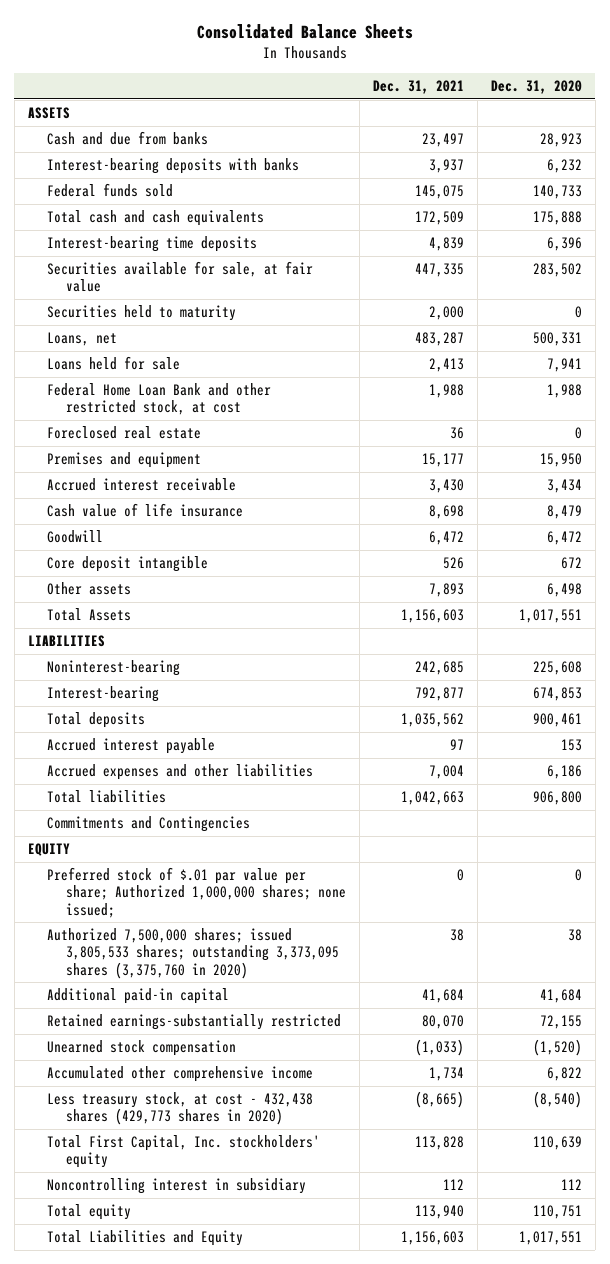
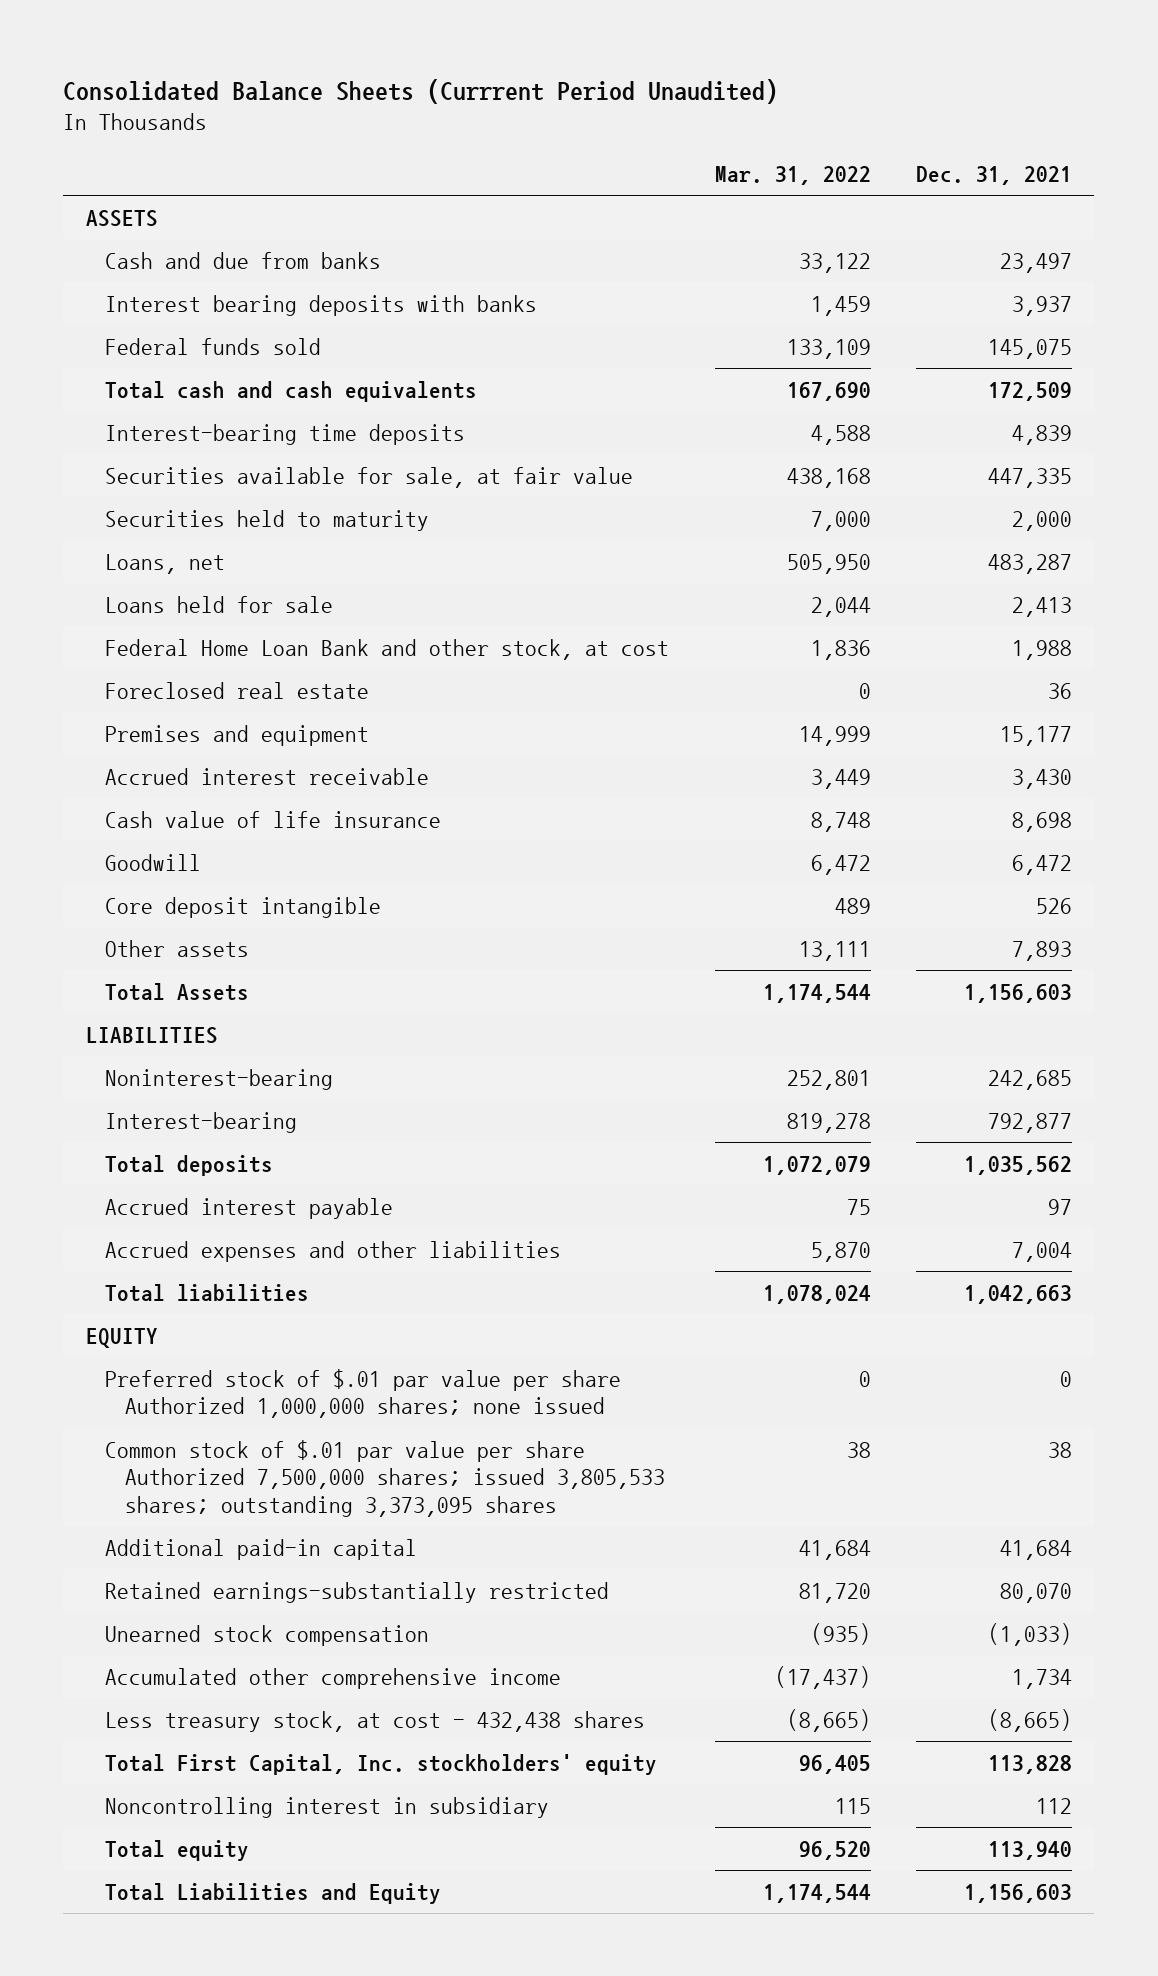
[196,23,413,39] Consolidated Balance Sheets -> [63,78,779,104] Consolidated Balance Sheets (Currrent Period Unaudited)
[490,80,582,95] Dec. 31, 2020 -> none
none -> [714,165,871,185] Mar. 31, 2022
[47,158,300,175] Interest-bearing deposits with banks -> [105,294,538,316] Interest bearing deposits with banks
[47,383,272,416] Federal Home Loan Bank and other restricted stock, at cost -> [105,638,670,660] Federal Home Loan Bank and other stock, at cost
[47,816,251,833] Commitments and Contingencies -> none
[47,867,347,918] Preferred stock of $.01 par value per share; Authorized 1,000,000 shares; none issued; -> [105,1368,622,1419] Preferred stock of $.01 par value per share Authorized 1,000,000 shares; none issued
[47,928,340,979] Authorized 7,500,000 shares; issued 3,805,533 shares; outstanding 3,373,095 shares (3,375,760 in 2020) -> [105,1439,666,1517] Common stock of $.01 par value per share Authorized 7,500,000 shares; issued 3,805,533 shares; outstanding 3,373,095 shares
[47,1092,314,1126] Less treasury stock, at cost - 432,438 shares (429,773 shares in 2020) -> [105,1710,646,1732] Less treasury stock, at cost - 432,438 shares

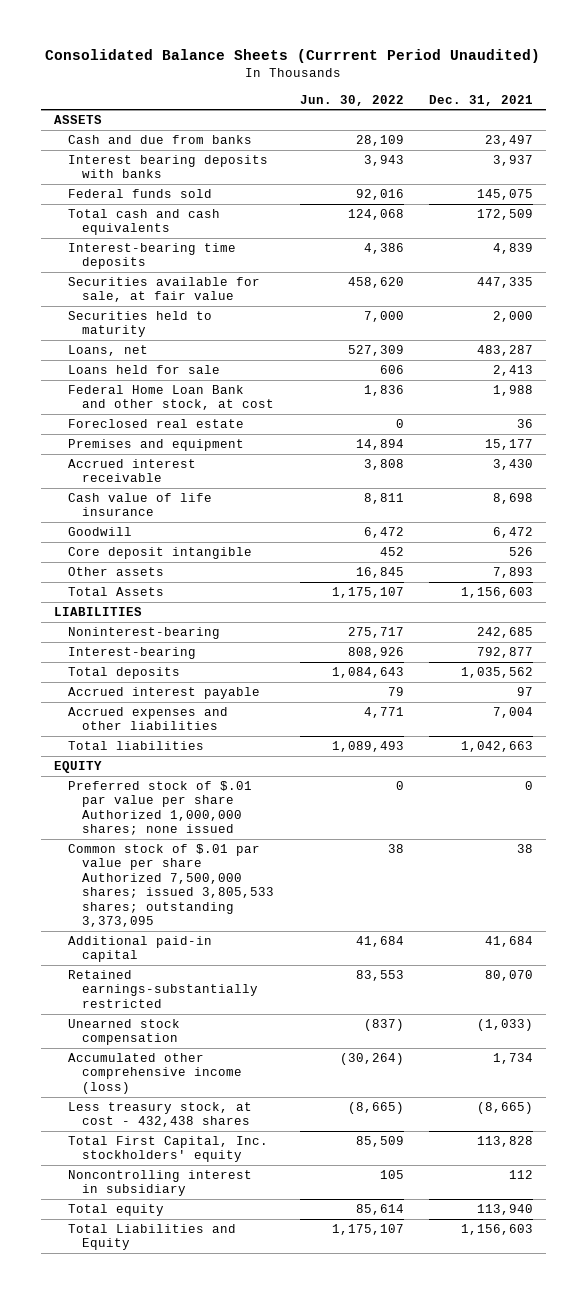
[714,165,871,185] Mar. 31, 2022 -> none
none -> [299,94,404,106] Jun. 30, 2022
[105,1439,666,1517] Common stock of $.01 par value per share Authorized 7,500,000 shares; issued 3,805,533 shares; outstanding 3,373,095 shares -> [68,843,275,928] Common stock of $.01 par value per share Authorized 7,500,000 shares; issued 3,805,533 shares; outstanding 3,373,095
[105,1667,562,1689] Accumulated other comprehensive income -> [68,1052,243,1094] Accumulated other comprehensive income (loss)

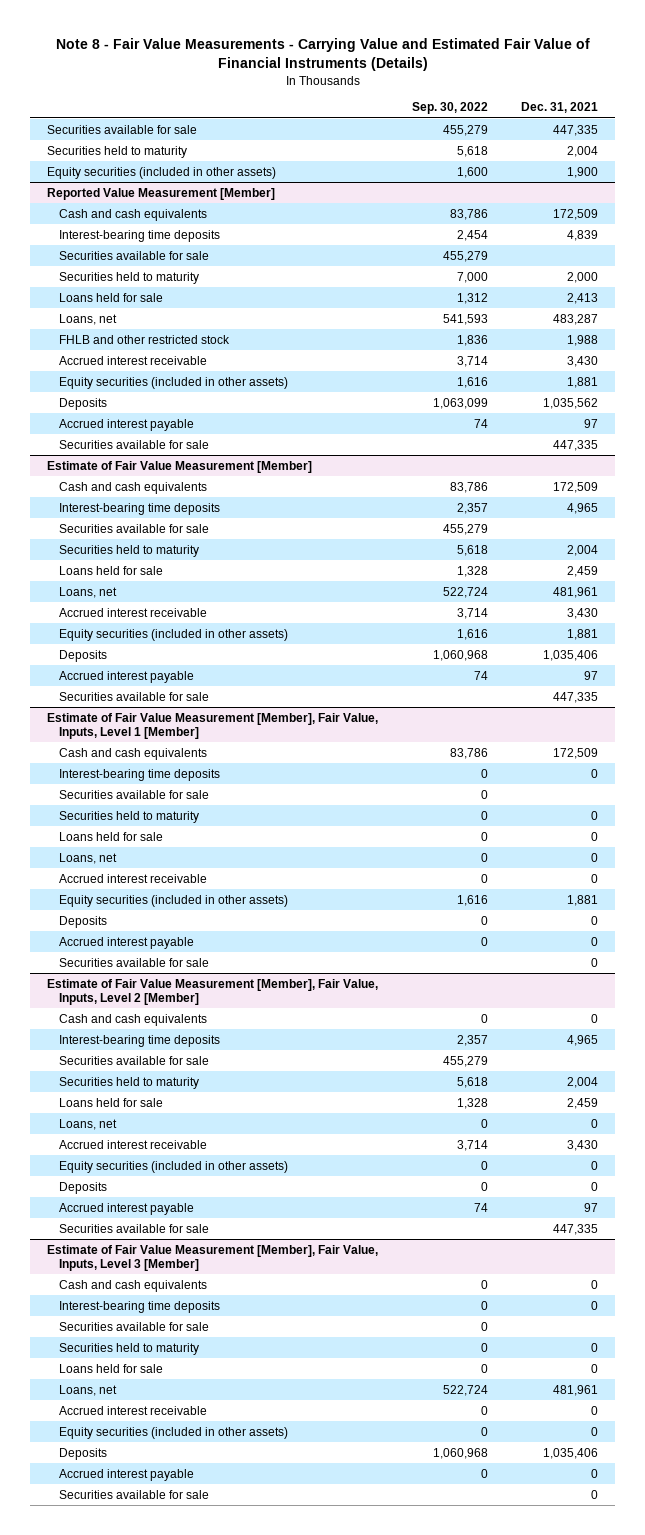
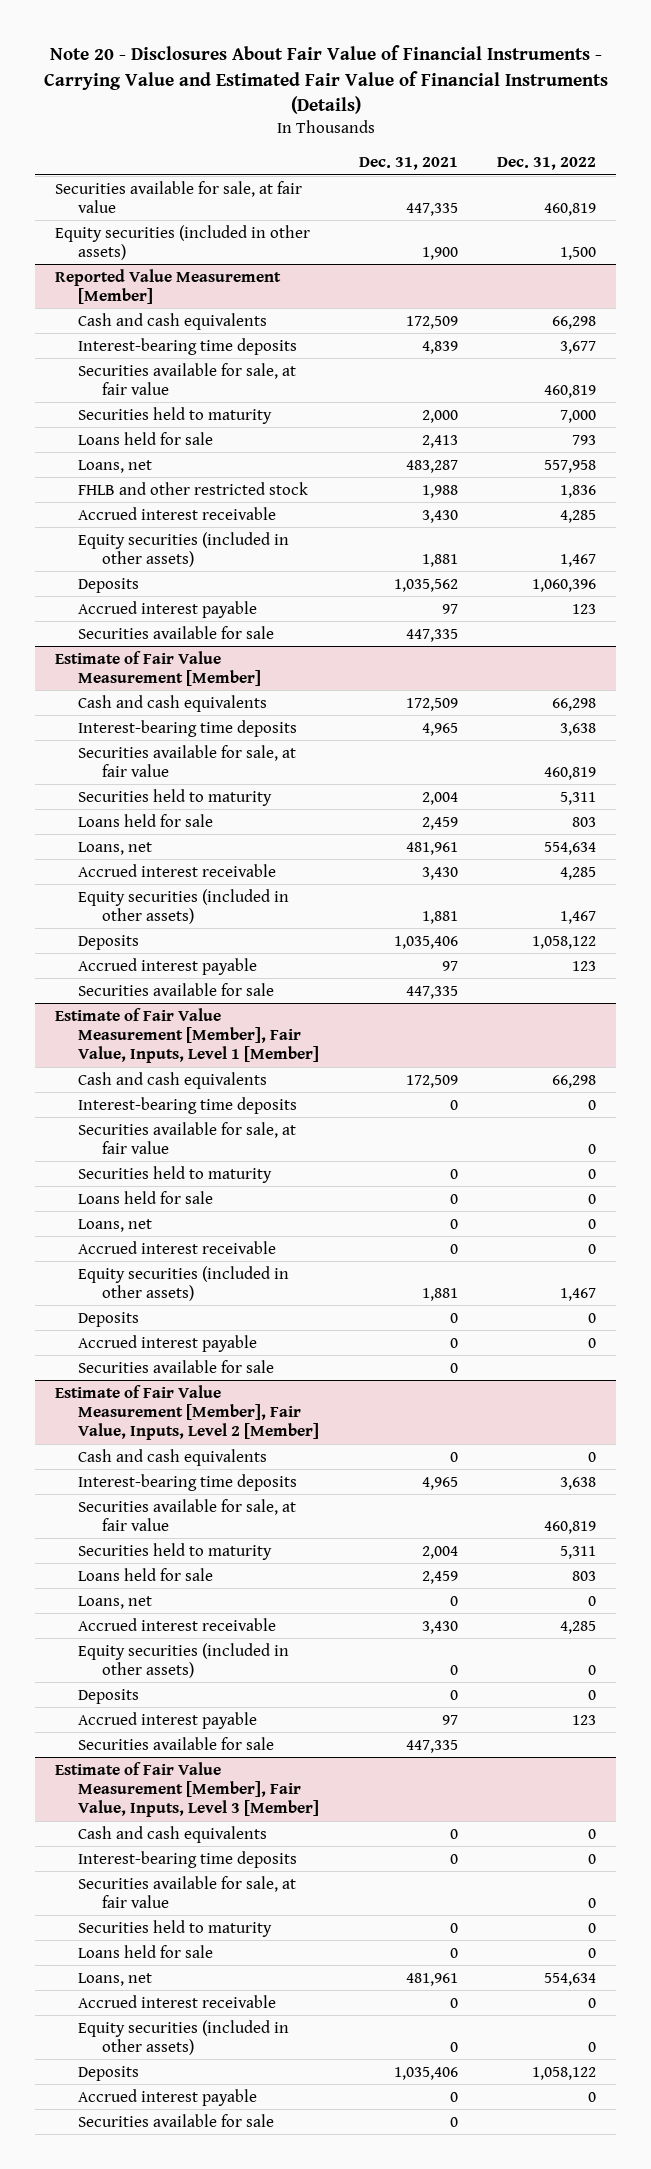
[55,38,590,72] Note 8 - Fair Value Measurements - Carrying Value and Estimated Fair Value of Financial Instruments (Details) -> [43,45,608,115] Note 20 - Disclosures About Fair Value of Financial Instruments - Carrying Value and Estimated Fair Value of Financial Instruments (Details)
[411,102,488,115] Sep. 30, 2022 -> none
none -> [497,157,597,171] Dec. 31, 2022
[47,145,188,158] Securities held to maturity -> none
[47,124,198,134] Securities available for sale -> [54,180,302,213] Securities available for sale, at fair value
[58,250,209,260] Securities available for sale -> [78,362,297,395] Securities available for sale, at fair value
[58,523,209,533] Securities available for sale -> [78,744,297,777] Securities available for sale, at fair value
[58,789,209,799] Securities available for sale -> [78,1121,297,1154] Securities available for sale, at fair value
[58,1055,209,1065] Securities available for sale -> [78,1498,297,1531] Securities available for sale, at fair value
[58,1321,209,1331] Securities available for sale -> [78,1875,297,1908] Securities available for sale, at fair value

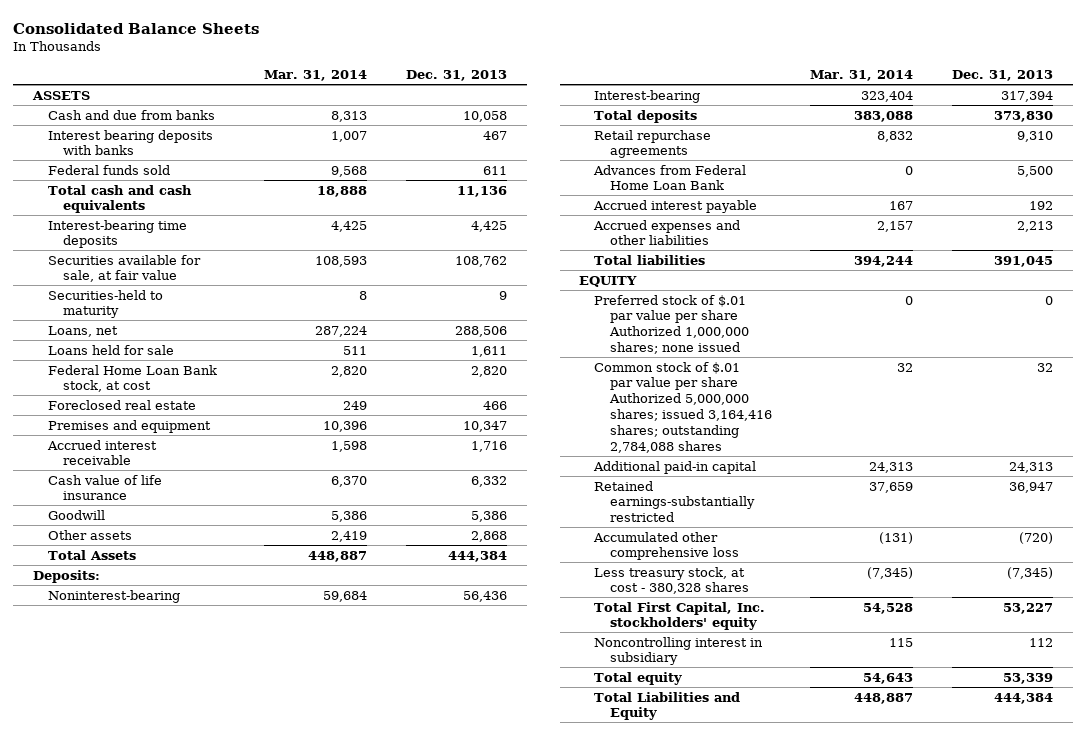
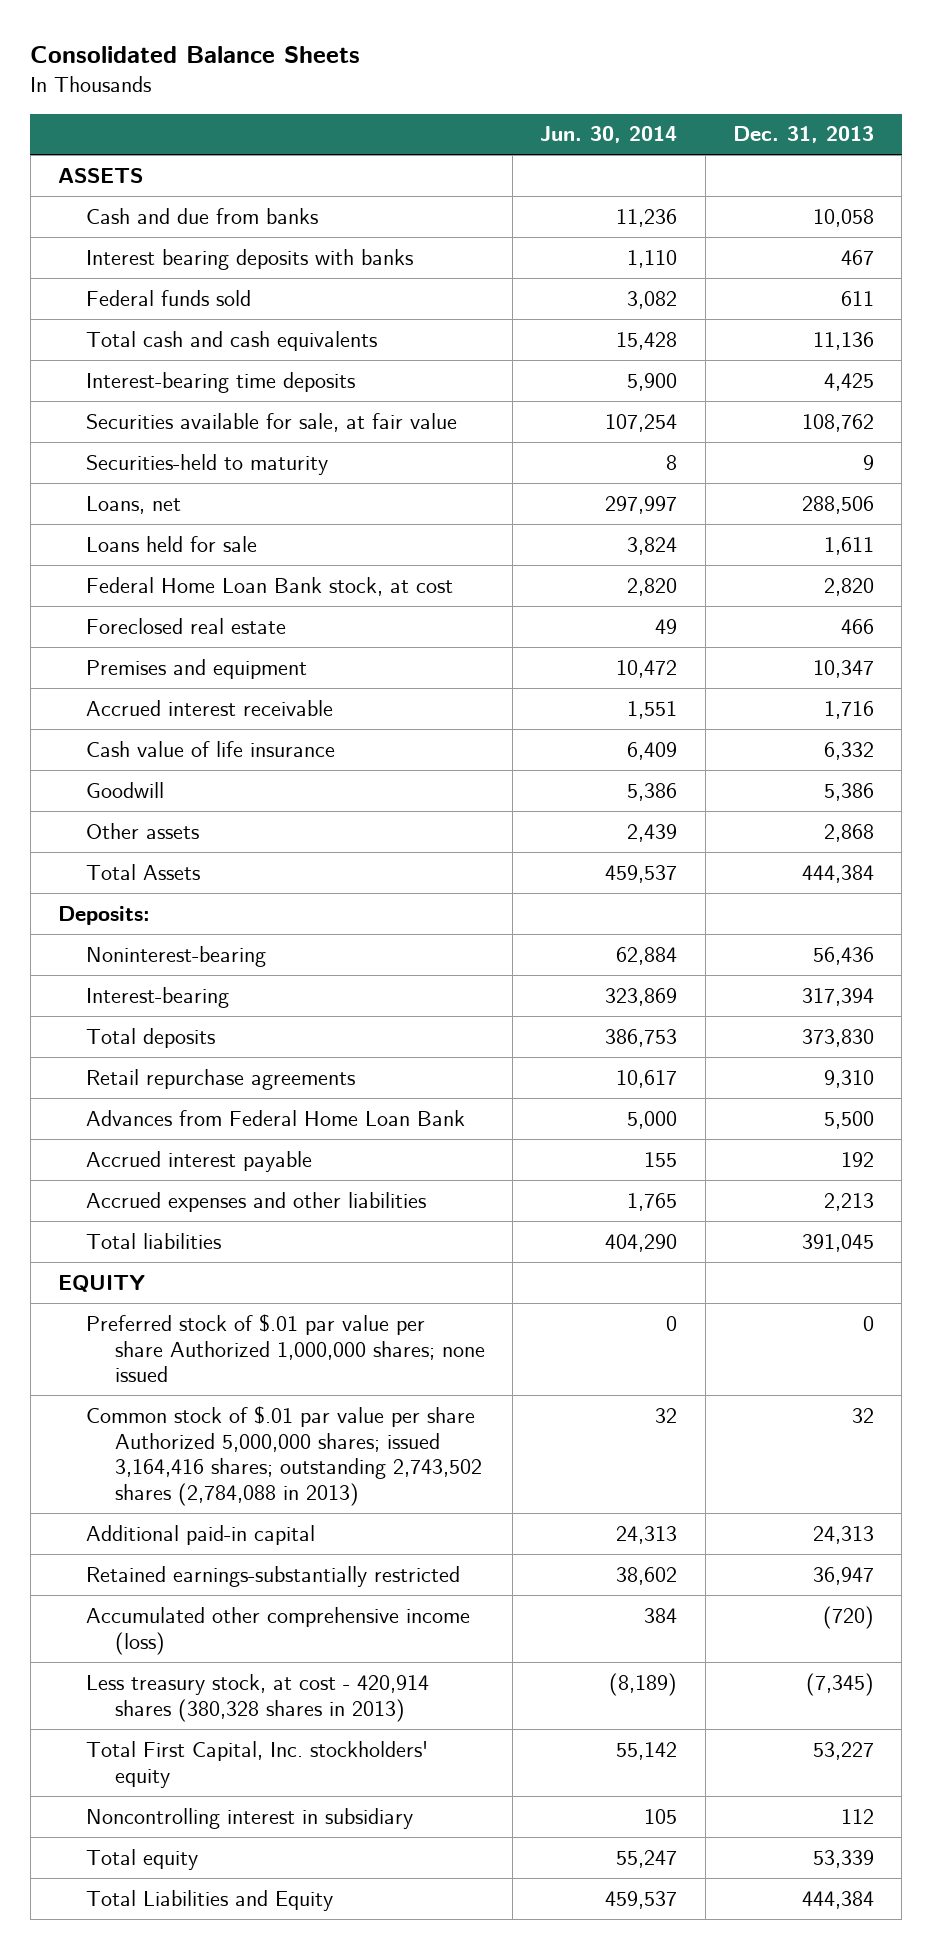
[264,70,368,82] Mar. 31, 2014 -> none
none -> [540,126,678,144] Jun. 30, 2014
[594,361,772,453] Common stock of $.01 par value per share Authorized 5,000,000 shares; issued 3,164,416 shares; outstanding 2,784,088 shares -> [86,1405,482,1506] Common stock of $.01 par value per share Authorized 5,000,000 shares; issued 3,164,416 shares; outstanding 2,743,502 shares (2,784,088 in 2013)
[593,531,739,561] Accumulated other comprehensive loss -> [86,1606,471,1655] Accumulated other comprehensive income (loss)
[594,566,749,595] Less treasury stock, at cost - 380,328 shares -> [86,1673,430,1722] Less treasury stock, at cost - 420,914 shares (380,328 shares in 2013)

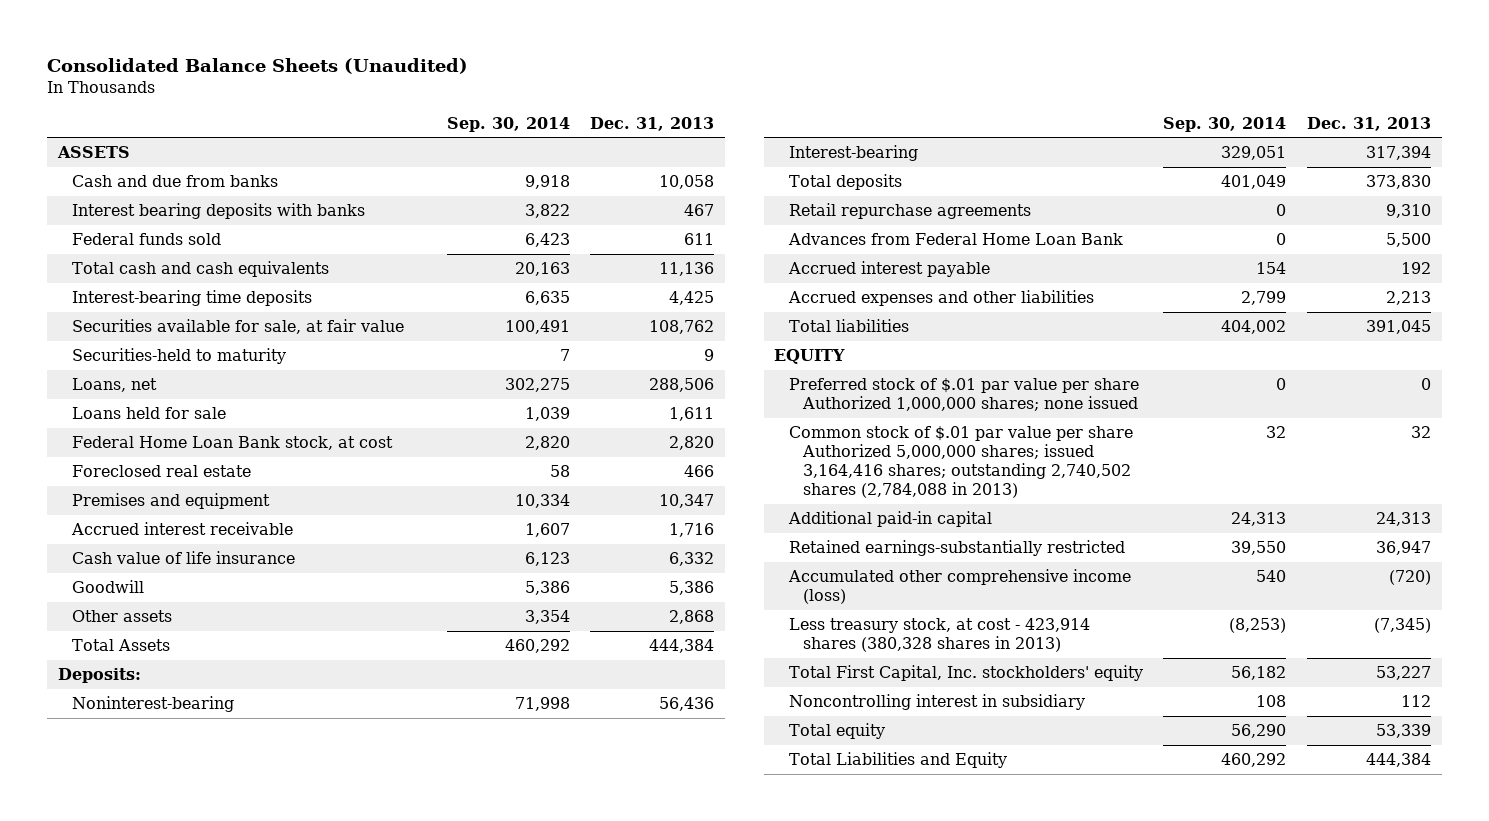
[30,46,361,64] Consolidated Balance Sheets -> [47,57,469,74] Consolidated Balance Sheets (Unaudited)
[540,126,678,144] Jun. 30, 2014 -> none
none -> [446,116,570,132] Sep. 30, 2014
[86,1405,482,1506] Common stock of $.01 par value per share Authorized 5,000,000 shares; issued 3,164,416 shares; outstanding 2,743,502 shares (2,784,088 in 2013) -> [788,426,1133,499] Common stock of $.01 par value per share Authorized 5,000,000 shares; issued 3,164,416 shares; outstanding 2,740,502 shares (2,784,088 in 2013)
[86,1673,430,1722] Less treasury stock, at cost - 420,914 shares (380,328 shares in 2013) -> [788,618,1090,653] Less treasury stock, at cost - 423,914 shares (380,328 shares in 2013)

